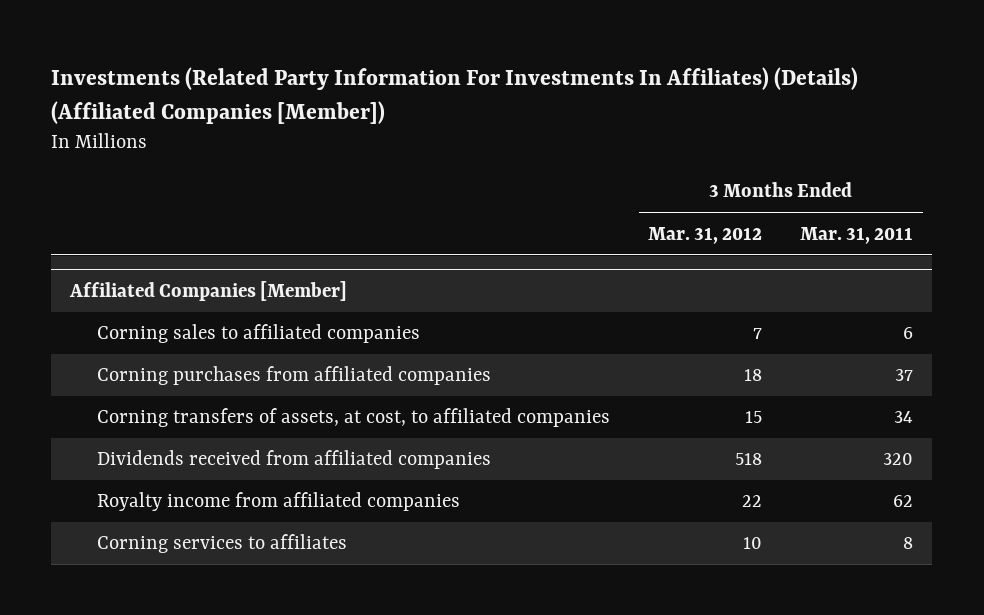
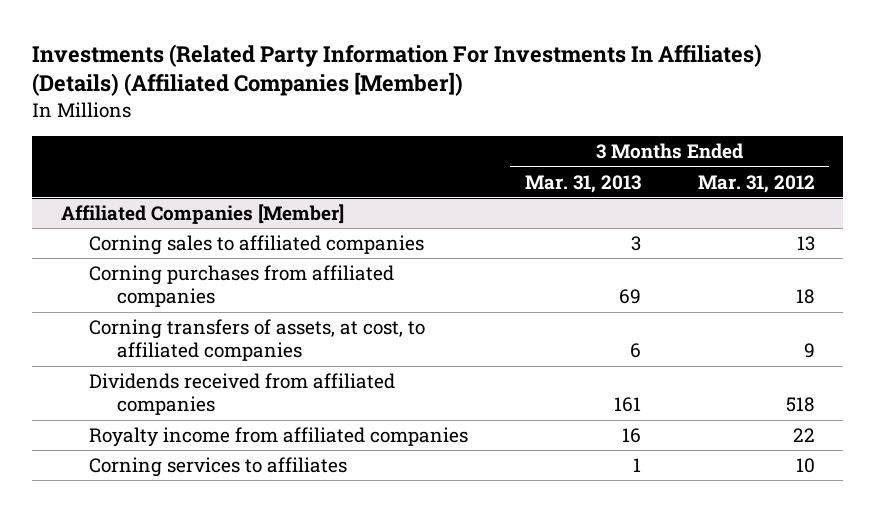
[800,226,914,244] Mar. 31, 2011 -> none
none -> [524,174,641,193] Mar. 31, 2013
[753,328,763,340] 7 -> [796,236,815,252] 13
[745,411,763,424] 15 -> [803,343,815,359] 9

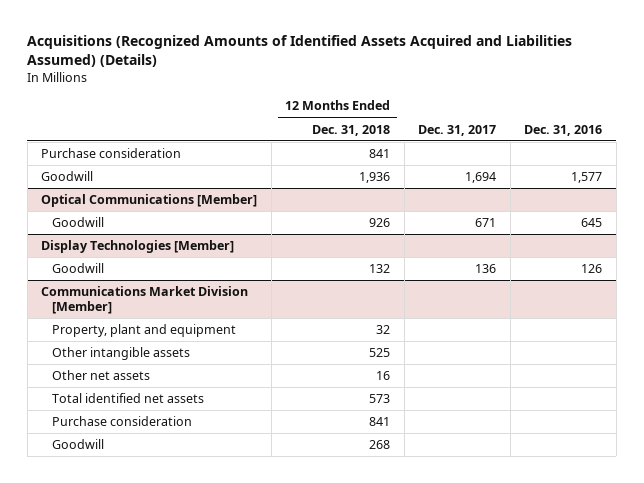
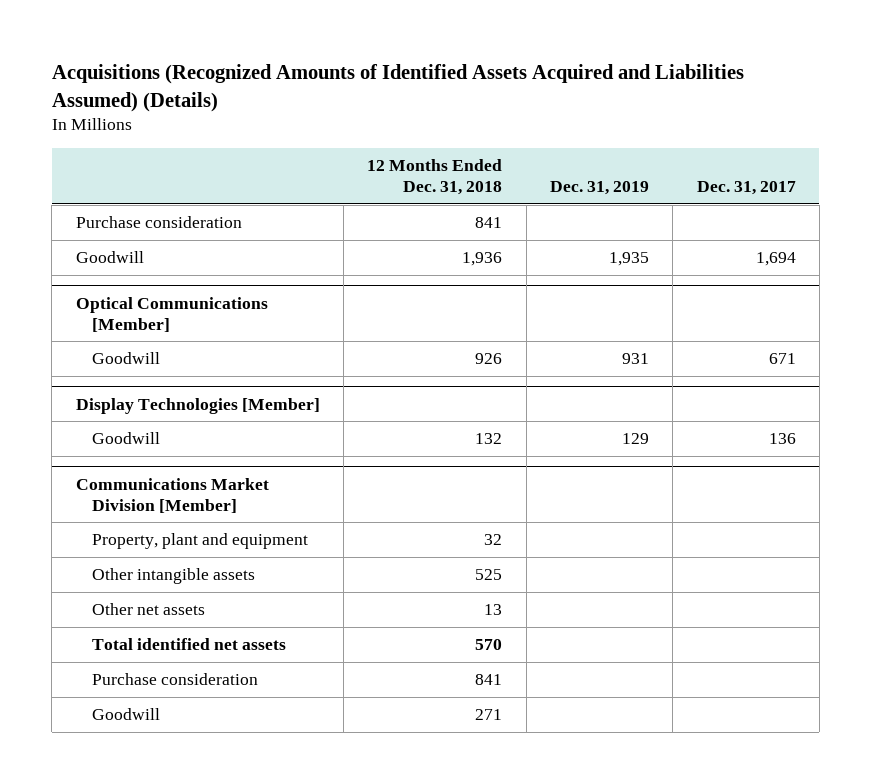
[524,124,603,136] Dec. 31, 2016 -> none
none -> [549,181,649,196] Dec. 31, 2019
[376,371,391,381] 16 -> [484,604,503,616] 13
[369,394,391,404] 573 -> [475,639,503,651] 570
[369,440,391,450] 268 -> [475,709,503,721] 271

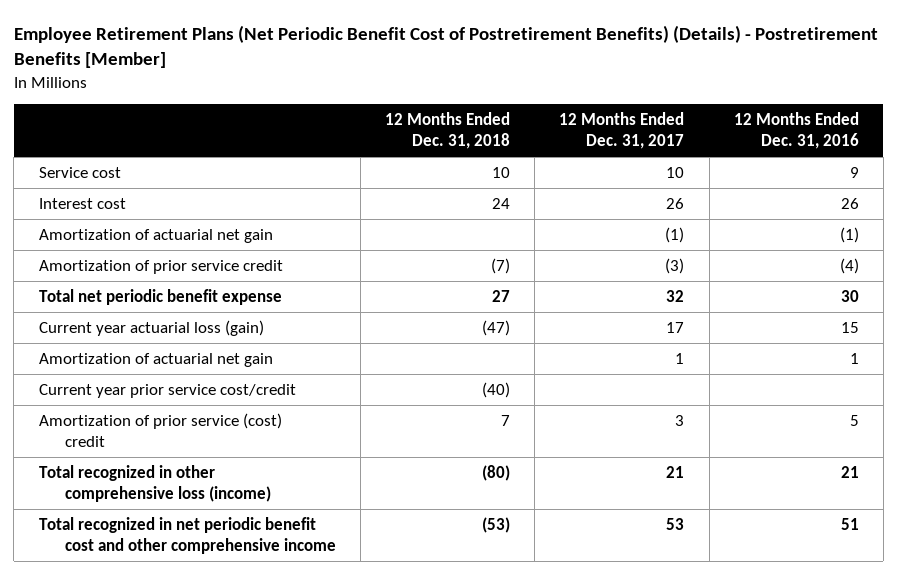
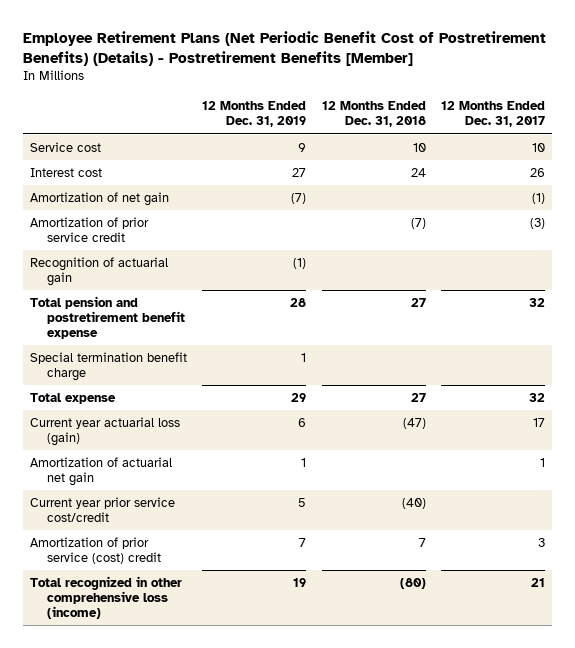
[733,112,859,149] 12 Months Ended Dec. 31, 2016 -> none
none -> [202,101,307,128] 12 Months Ended Dec. 31, 2019
[38,228,273,243] Amortization of actuarial net gain -> [30,192,170,207] Amortization of net gain
none -> [30,257,169,287] Recognition of actuarial gain
[38,288,282,305] Total net periodic benefit expense -> [30,296,186,340] Total pension and postretirement benefit expense
none -> [30,352,188,382] Special termination benefit charge
none -> [30,393,117,405] Total expense
[38,516,336,554] Total recognized in net periodic benefit cost and other comprehensive income -> none

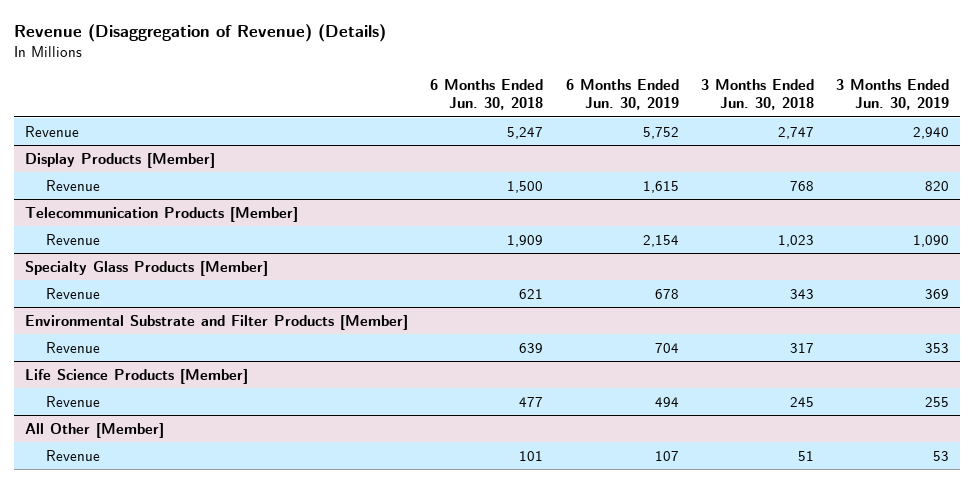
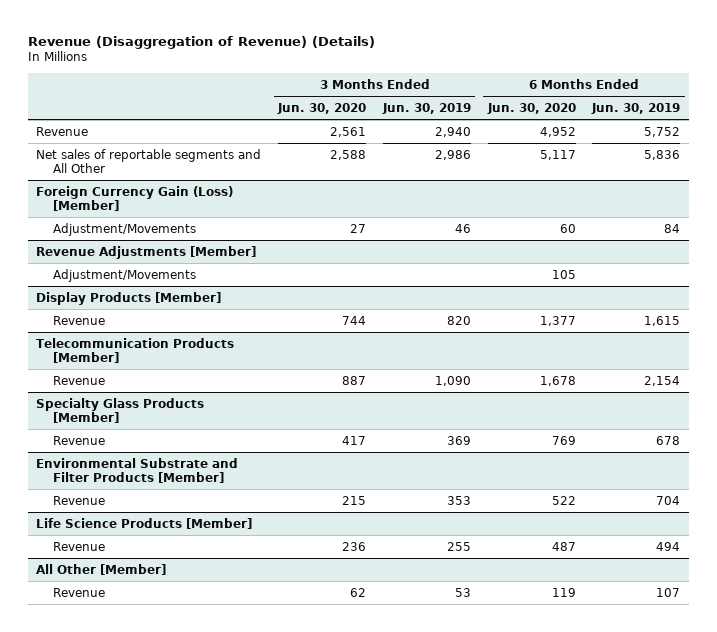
[430,78,544,111] 6 Months Ended Jun. 30, 2018 -> none
[700,78,814,111] 3 Months Ended Jun. 30, 2018 -> none
none -> [277,102,367,114] Jun. 30, 2020
none -> [486,102,576,114] Jun. 30, 2020
none -> [36,148,262,173] Net sales of reportable segments and All Other
none -> [36,185,234,211] Foreign Currency Gain (Loss) [Member]
none -> [52,222,196,236] Adjustment/Movements
none -> [36,245,257,259] Revenue Adjustments [Member]
none -> [52,268,196,282] Adjustment/Movements

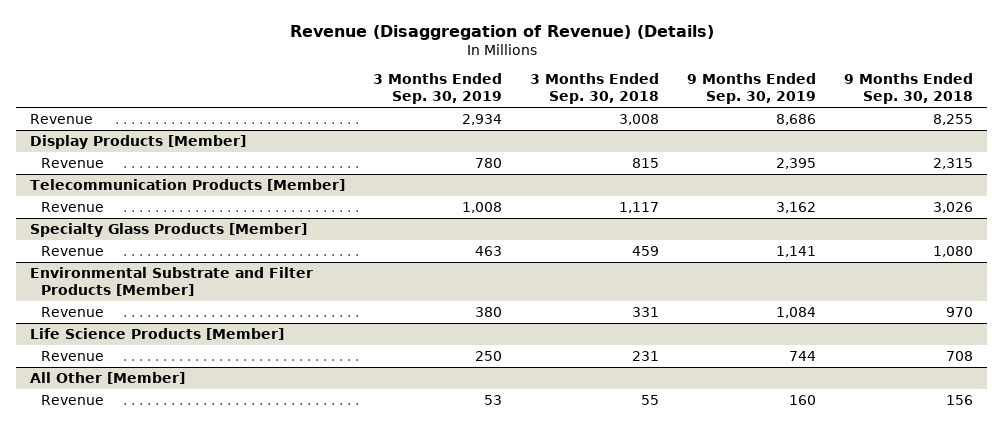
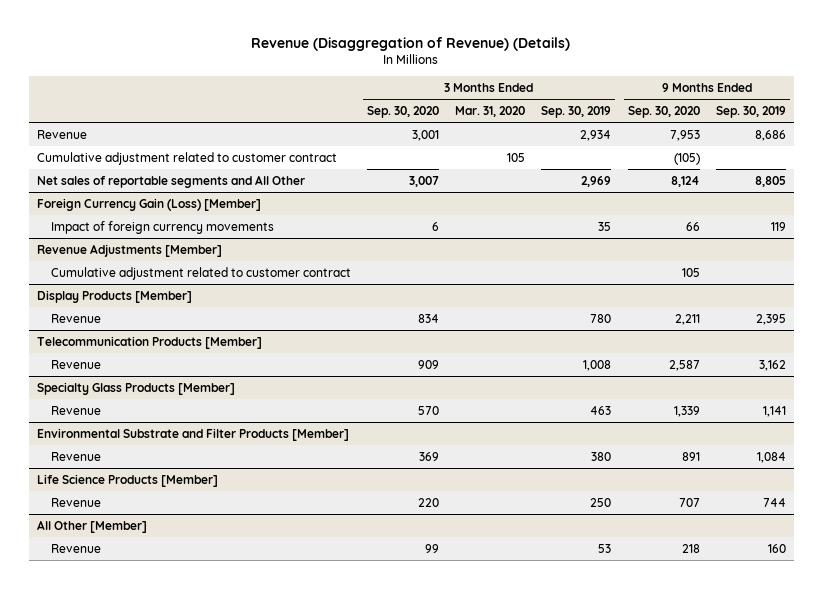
[530,73,660,105] 3 Months Ended Sep. 30, 2018 -> none
[844,73,974,105] 9 Months Ended Sep. 30, 2018 -> none
none -> [366,105,439,118] Sep. 30, 2020
none -> [455,105,526,117] Mar. 31, 2020
none -> [627,105,700,118] Sep. 30, 2020
none -> [36,151,337,165] Cumulative adjustment related to customer contract
none -> [36,174,305,188] Net sales of reportable segments and All Other
none -> [36,197,261,211] Foreign Currency Gain (Loss) [Member]
none -> [50,220,274,234] Impact of foreign currency movements
none -> [36,243,222,257] Revenue Adjustments [Member]
none -> [50,266,351,280] Cumulative adjustment related to customer contract

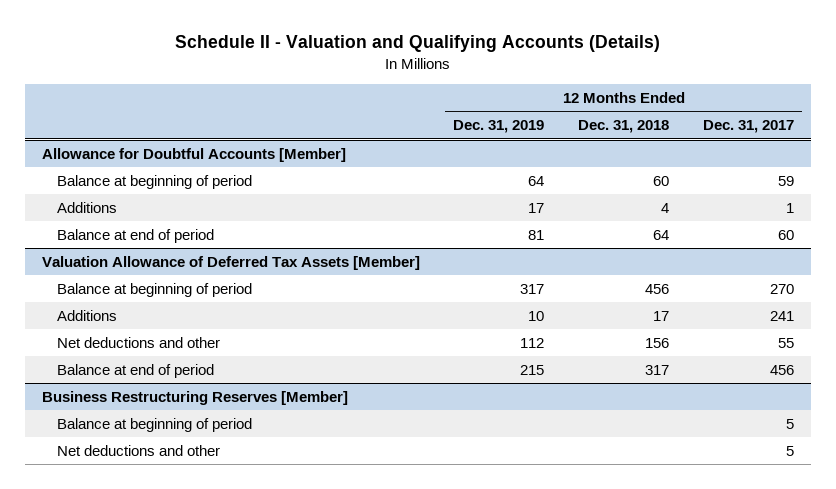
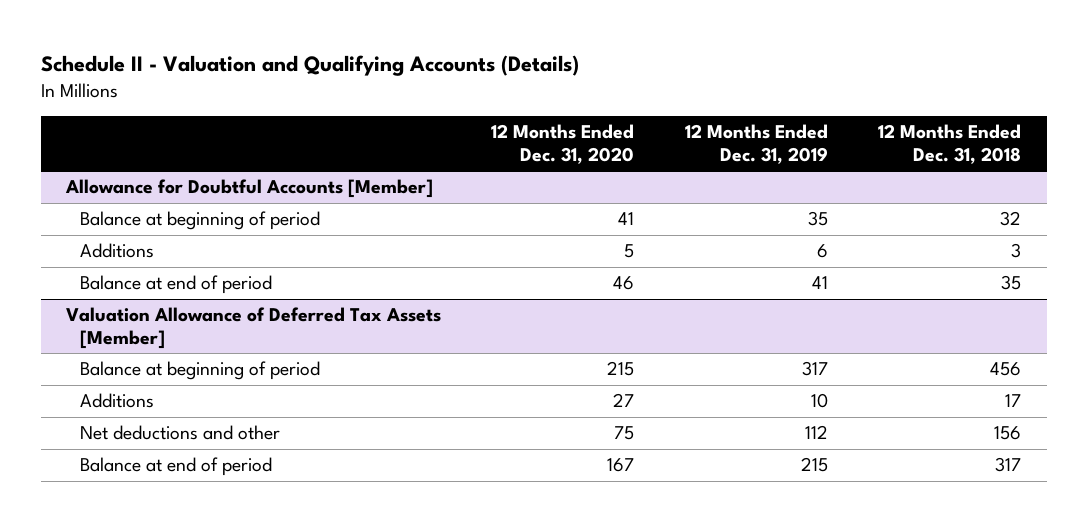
[703,120,795,134] Dec. 31, 2017 -> none
none -> [491,124,635,164] 12 Months Ended Dec. 31, 2020
[528,175,545,186] 64 -> [807,211,828,227] 35
[653,175,670,186] 60 -> [1000,211,1022,227] 32
[528,202,545,213] 17 -> [816,244,828,259] 6
[661,202,670,213] 4 -> [1011,243,1022,259] 3
[528,229,545,240] 81 -> [811,276,828,290] 41
[653,229,670,240] 64 -> [1001,275,1022,291] 35
[41,390,348,405] Business Restructuring Reserves [Member] -> none
[56,417,252,432] Balance at beginning of period -> none
[56,444,220,456] Net deductions and other -> none

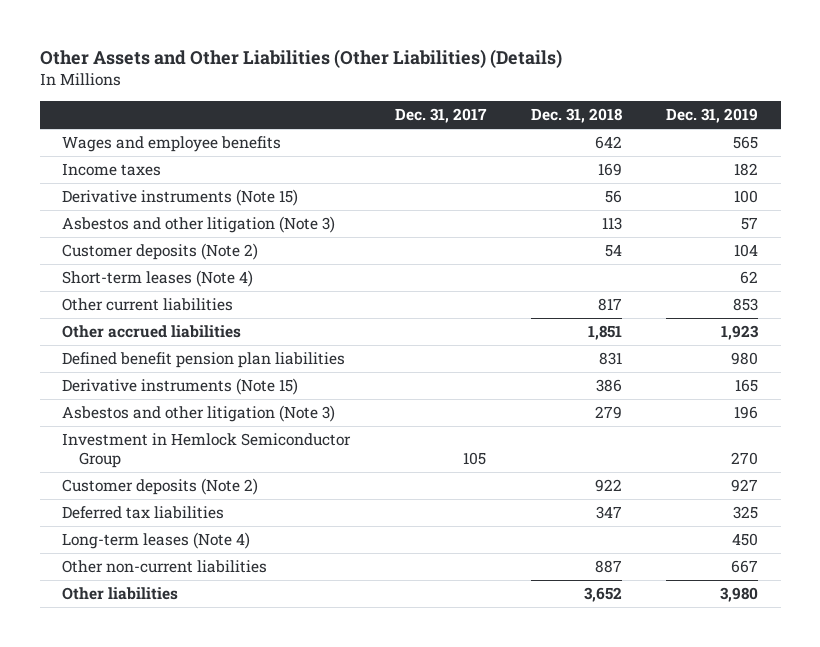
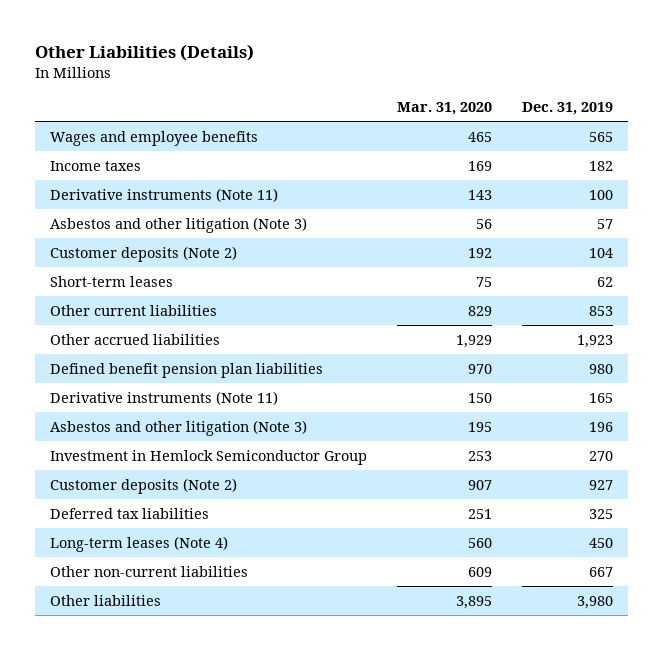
[39,49,562,69] Other Assets and Other Liabilities (Other Liabilities) (Details) -> [35,43,255,61] Other Liabilities (Details)
[394,108,487,124] Dec. 31, 2017 -> none
[530,108,622,124] Dec. 31, 2018 -> none
none -> [397,102,493,116] Mar. 31, 2020
[62,189,299,207] Derivative instruments (Note 15) -> [50,187,279,202] Derivative instruments (Note 11)
[62,270,254,288] Short-term leases (Note 4) -> [50,275,174,287] Short-term leases
[62,378,299,396] Derivative instruments (Note 15) -> [50,390,279,405] Derivative instruments (Note 11)

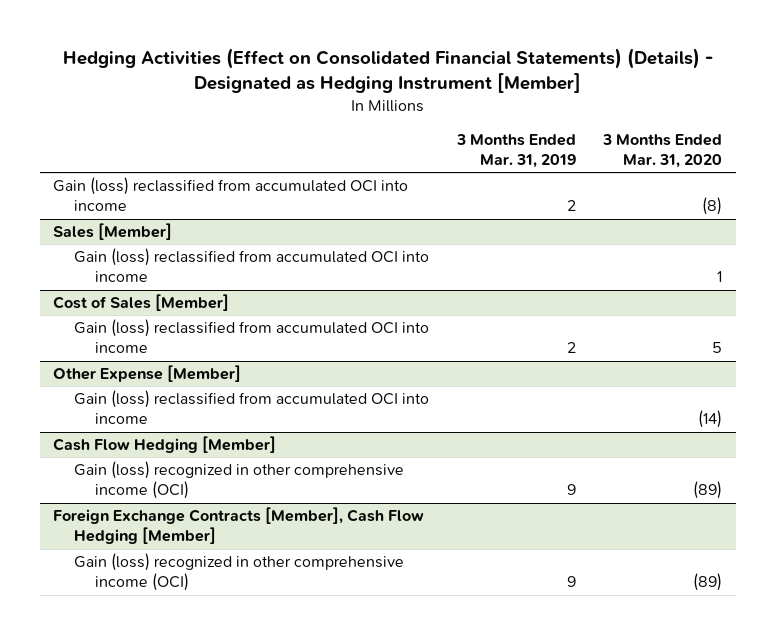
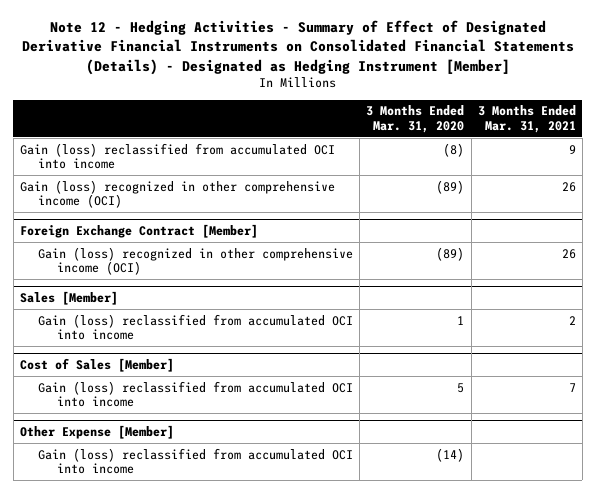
[62,48,713,94] Hedging Activities (Effect on Consolidated Financial Statements) (Details) - Designated as Hedging Instrument [Member] -> [21,20,574,75] Note 12 - Hedging Activities - Summary of Effect of Designated Derivative Financial Instruments on Consolidated Financial Statements (Details) - Designated as Hedging Instrument [Member]
[455,133,576,168] 3 Months Ended Mar. 31, 2019 -> none
none -> [477,105,576,134] 3 Months Ended Mar. 31, 2021
none -> [19,179,335,209] Gain (loss) recognized in other comprehensive income (OCI)
none -> [19,223,258,238] Foreign Exchange Contract [Member]
none -> [38,246,354,276] Gain (loss) recognized in other comprehensive income (OCI)
[53,436,277,454] Cash Flow Hedging [Member] -> none
[74,461,405,500] Gain (loss) recognized in other comprehensive income (OCI) -> none
[53,507,425,545] Foreign Exchange Contracts [Member], Cash Flow Hedging [Member] -> none
[74,553,405,592] Gain (loss) recognized in other comprehensive income (OCI) -> none

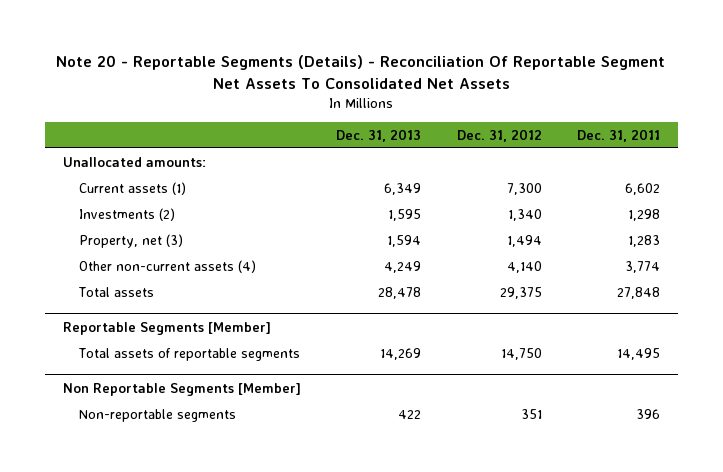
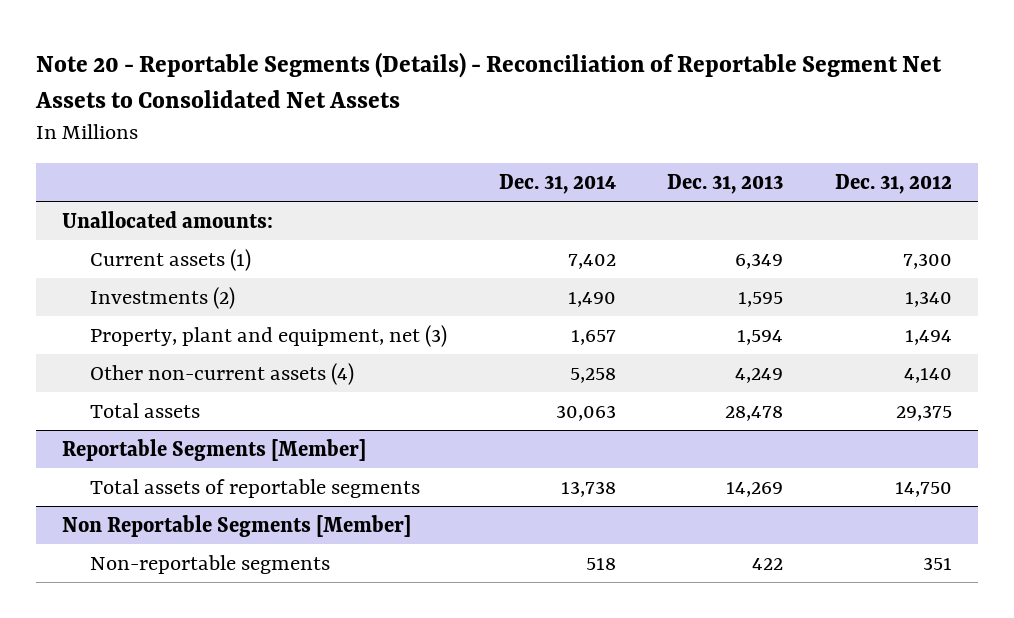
[56,55,666,89] Note 20 - Reportable Segments (Details) - Reconciliation Of Reportable Segment Net Assets To Consolidated Net Assets -> [34,51,942,109] Note 20 - Reportable Segments (Details) - Reconciliation of Reportable Segment Net Assets to Consolidated Net Assets
[577,128,661,142] Dec. 31, 2011 -> none
none -> [498,173,616,194] Dec. 31, 2014
[79,233,184,248] Property, net (3) -> [89,324,447,347] Property, plant and equipment, net (3)

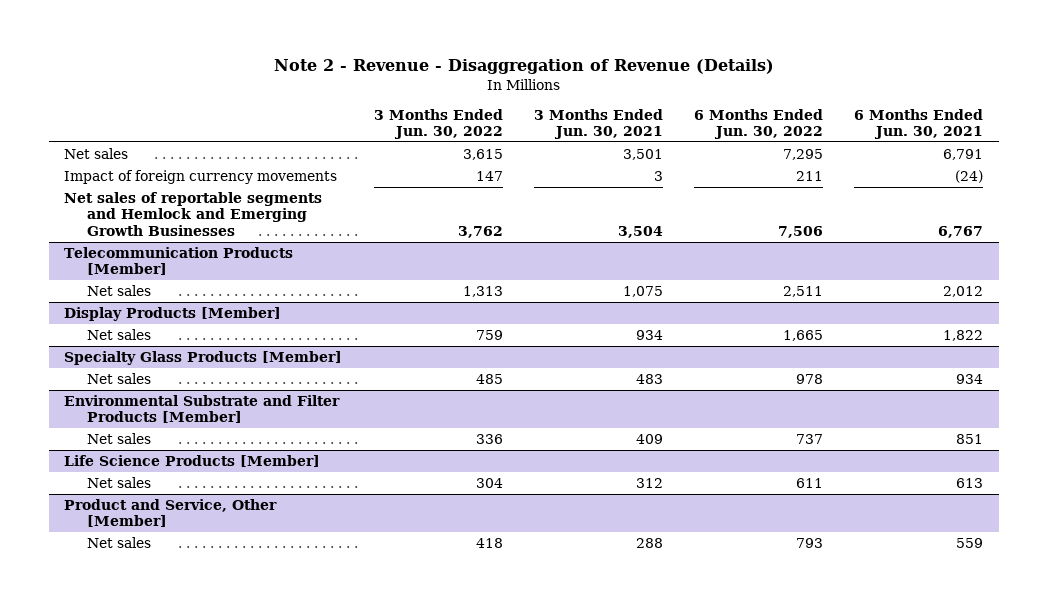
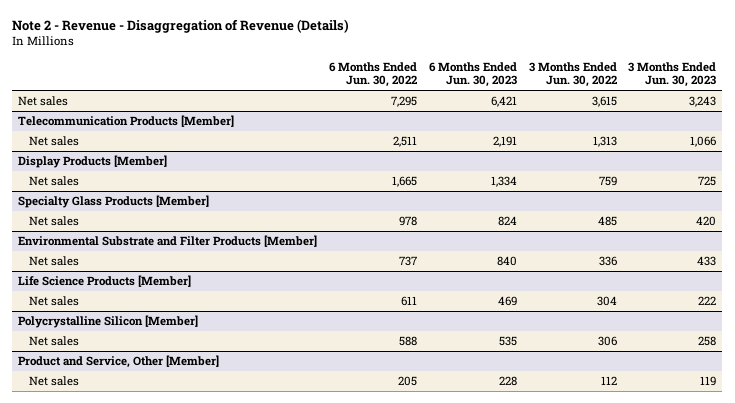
[533,108,663,140] 3 Months Ended Jun. 30, 2021 -> none
[854,108,984,140] 6 Months Ended Jun. 30, 2021 -> none
none -> [428,61,517,88] 6 Months Ended Jun. 30, 2023
none -> [628,61,717,88] 3 Months Ended Jun. 30, 2023
[64,170,338,185] Impact of foreign currency movements -> none
[64,192,323,236] Net sales of reportable segments and Hemlock and Emerging Growth Businesses -> none
none -> [18,315,199,329] Polycrystalline Silicon [Member]
none -> [29,336,80,347] Net sales
[475,538,503,549] 418 -> [600,376,617,386] 112
[796,538,824,549] 793 -> [398,376,418,387] 205

